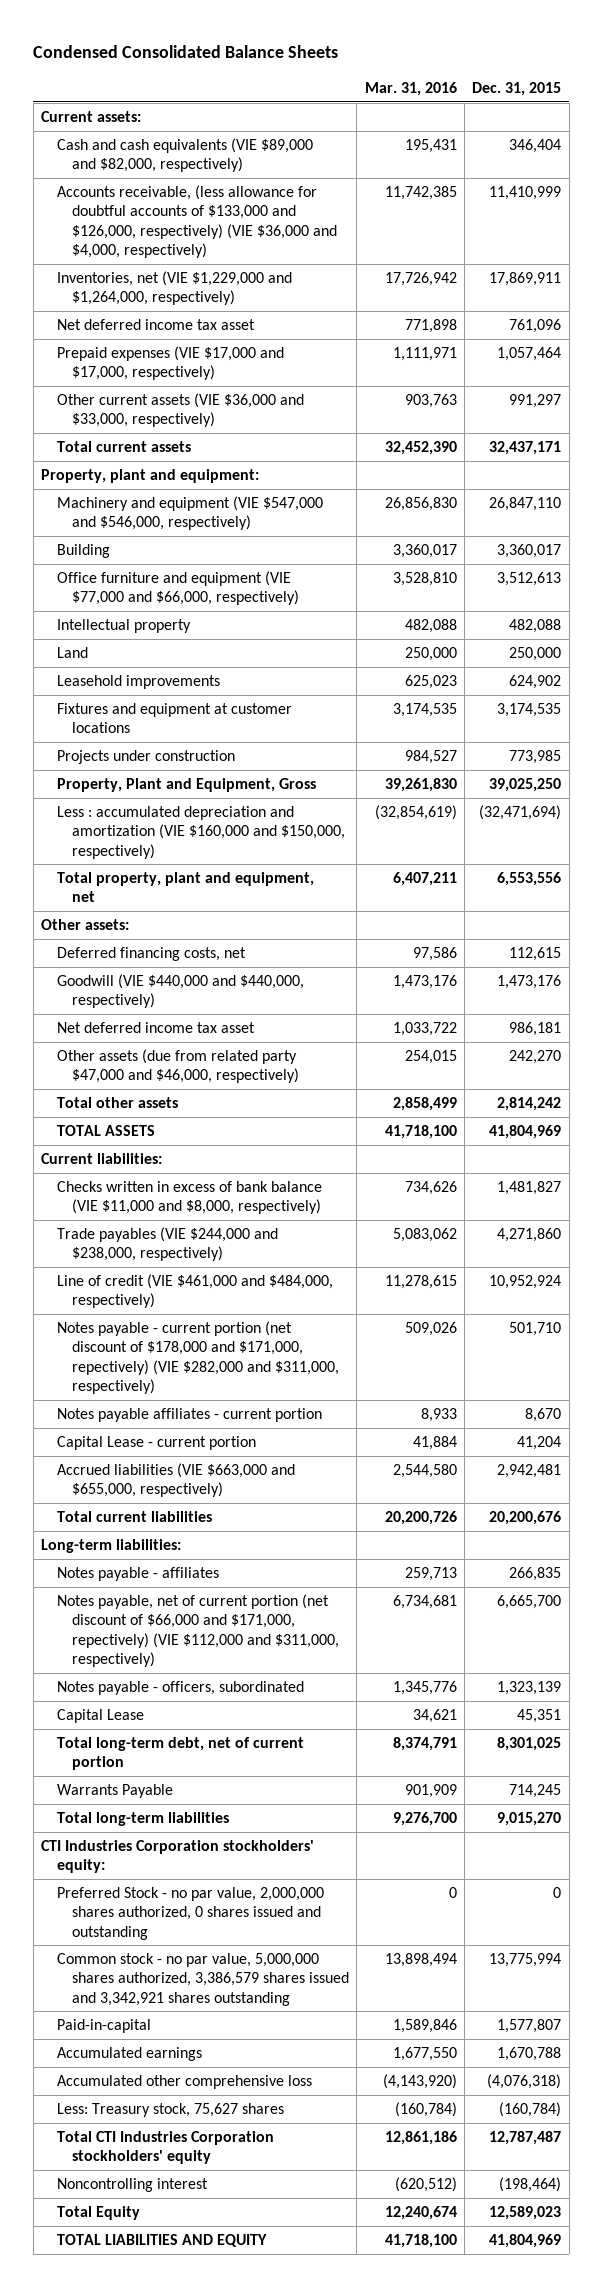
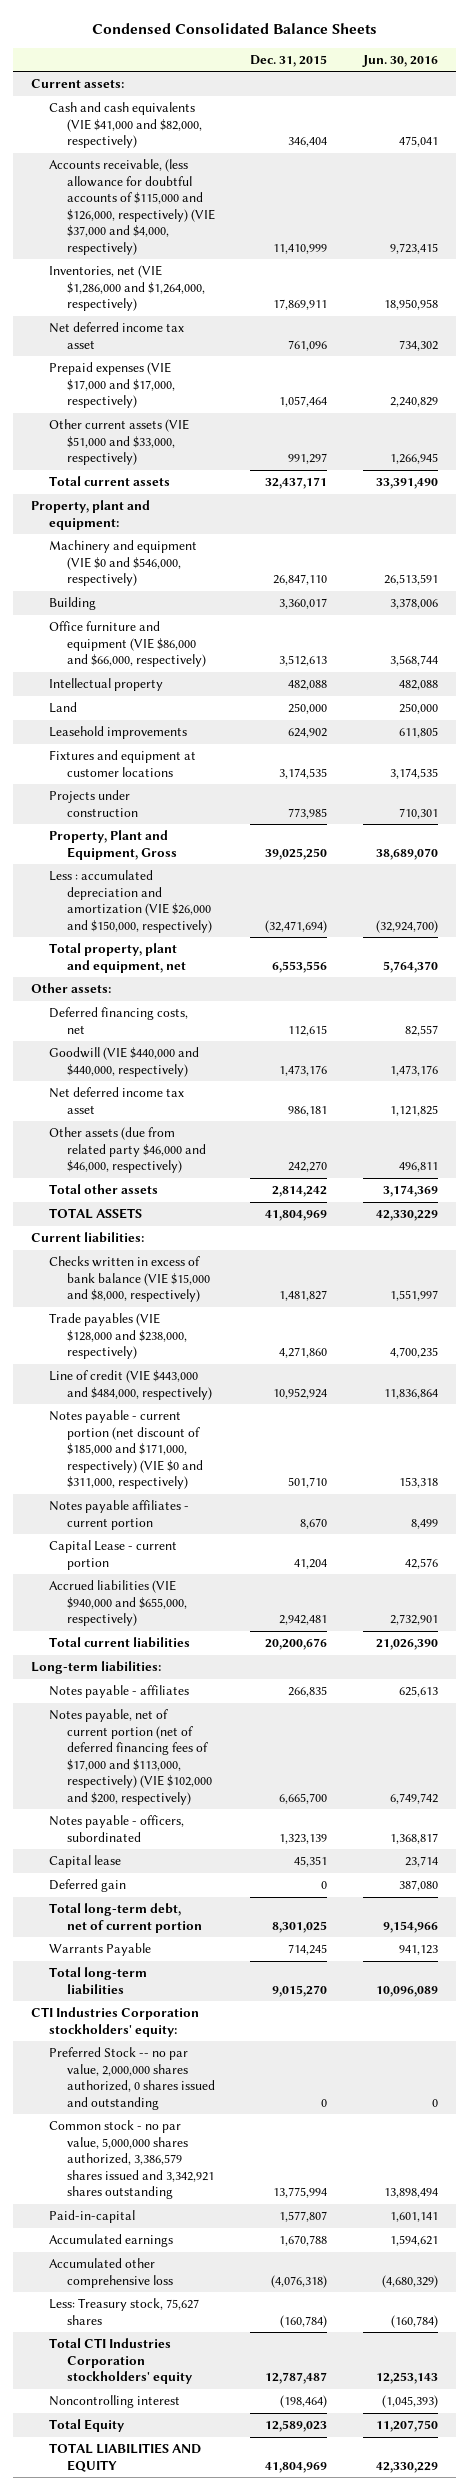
[364,81,457,96] Mar. 31, 2016 -> none
none -> [362,55,439,68] Jun. 30, 2016
[56,138,313,173] Cash and cash equivalents (VIE $89,000 and $82,000, respectively) -> [49,102,202,149] Cash and cash equivalents (VIE $41,000 and $82,000, respectively)
[56,185,337,258] Accounts receivable, (less allowance for doubtful accounts of $133,000 and $126,000, respectively) (VIE $36,000 and $4,000, respectively) -> [49,159,215,255] Accounts receivable, (less allowance for doubtful accounts of $115,000 and $126,000, respectively) (VIE $37,000 and $4,000, respectively)
[56,271,292,306] Inventories, net (VIE $1,229,000 and $1,264,000, respectively) -> [49,265,205,312] Inventories, net (VIE $1,286,000 and $1,264,000, respectively)
[56,393,304,428] Other current assets (VIE $36,000 and $33,000, respectively) -> [49,419,190,466] Other current assets (VIE $51,000 and $33,000, respectively)
[56,496,323,531] Machinery and equipment (VIE $547,000 and $546,000, respectively) -> [49,540,198,587] Machinery and equipment (VIE $0 and $546,000, respectively)
[56,571,299,606] Office furniture and equipment (VIE $77,000 and $66,000, respectively) -> [49,621,206,668] Office furniture and equipment (VIE $86,000 and $66,000, respectively)
[56,806,345,859] Less : accumulated depreciation and amortization (VIE $160,000 and $150,000, respectively) -> [49,870,212,933] Less : accumulated depreciation and amortization (VIE $26,000 and $150,000, respectively)
[56,1049,299,1084] Other assets (due from related party $47,000 and $46,000, respectively) -> [49,1127,206,1174] Other assets (due from related party $46,000 and $46,000, respectively)
[56,1181,322,1215] Checks written in excess of bank balance (VIE $11,000 and $8,000, respectively) -> [49,1256,210,1303] Checks written in excess of bank balance (VIE $15,000 and $8,000, respectively)
[56,1227,278,1262] Trade payables (VIE $244,000 and $238,000, respectively) -> [49,1313,187,1360] Trade payables (VIE $128,000 and $238,000, respectively)
[56,1274,333,1309] Line of credit (VIE $461,000 and $484,000, respectively) -> [49,1370,212,1400] Line of credit (VIE $443,000 and $484,000, respectively)
[56,1321,339,1394] Notes payable - current portion (net discount of $178,000 and $171,000, repectively) (VIE $282,000 and $311,000, respectively) -> [49,1410,203,1490] Notes payable - current portion (net discount of $185,000 and $171,000, respectively) (VIE $0 and $311,000, respectively)
[56,1463,295,1498] Accrued liabilities (VIE $663,000 and $655,000, respectively) -> [49,1580,187,1627] Accrued liabilities (VIE $940,000 and $655,000, respectively)
[56,1594,339,1667] Notes payable, net of current portion (net discount of $66,000 and $171,000, repectively) (VIE $112,000 and $311,000, respectively) -> [49,1709,212,1805] Notes payable, net of current portion (net of deferred financing fees of $17,000 and $113,000, respectively) (VIE $102,000 and $200, respectively)
[56,1709,144,1724] Capital Lease -> [49,1855,122,1869] Capital lease
none -> [49,1879,127,1893] Deferred gain
[56,1887,324,1940] Preferred Stock - no par value, 2,000,000 shares authorized, 0 shares issued and outstanding -> [49,2047,215,2110] Preferred Stock -- no par value, 2,000,000 shares authorized, 0 shares issued and outstanding

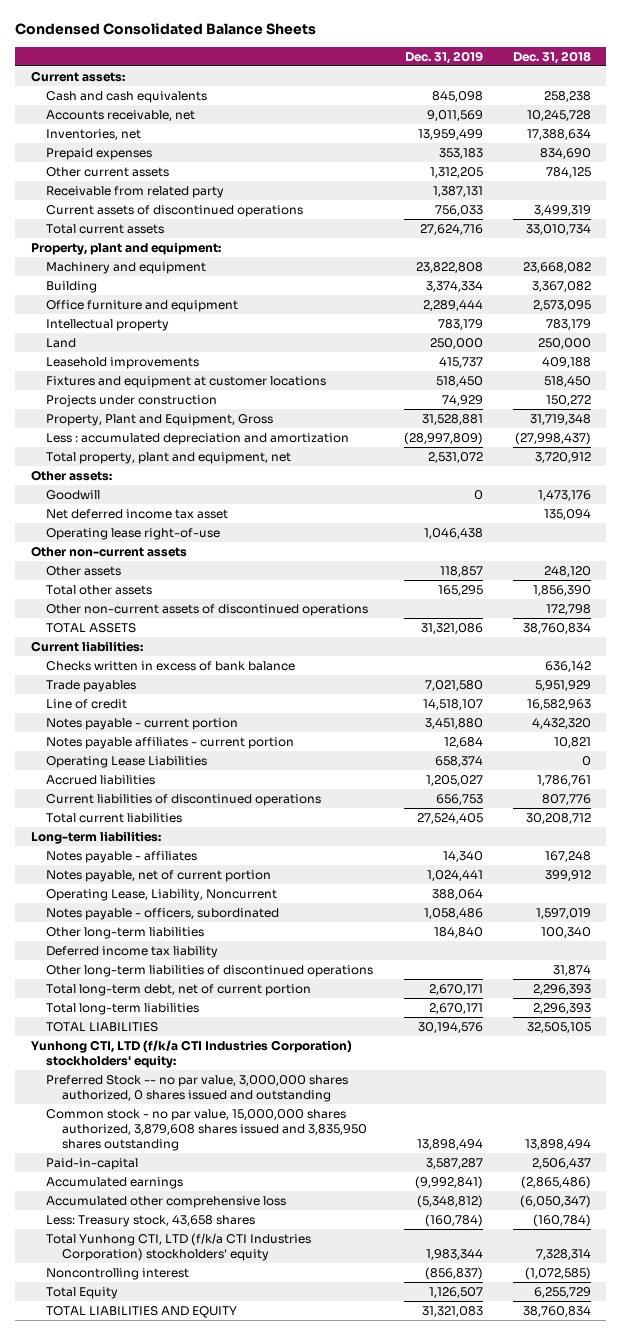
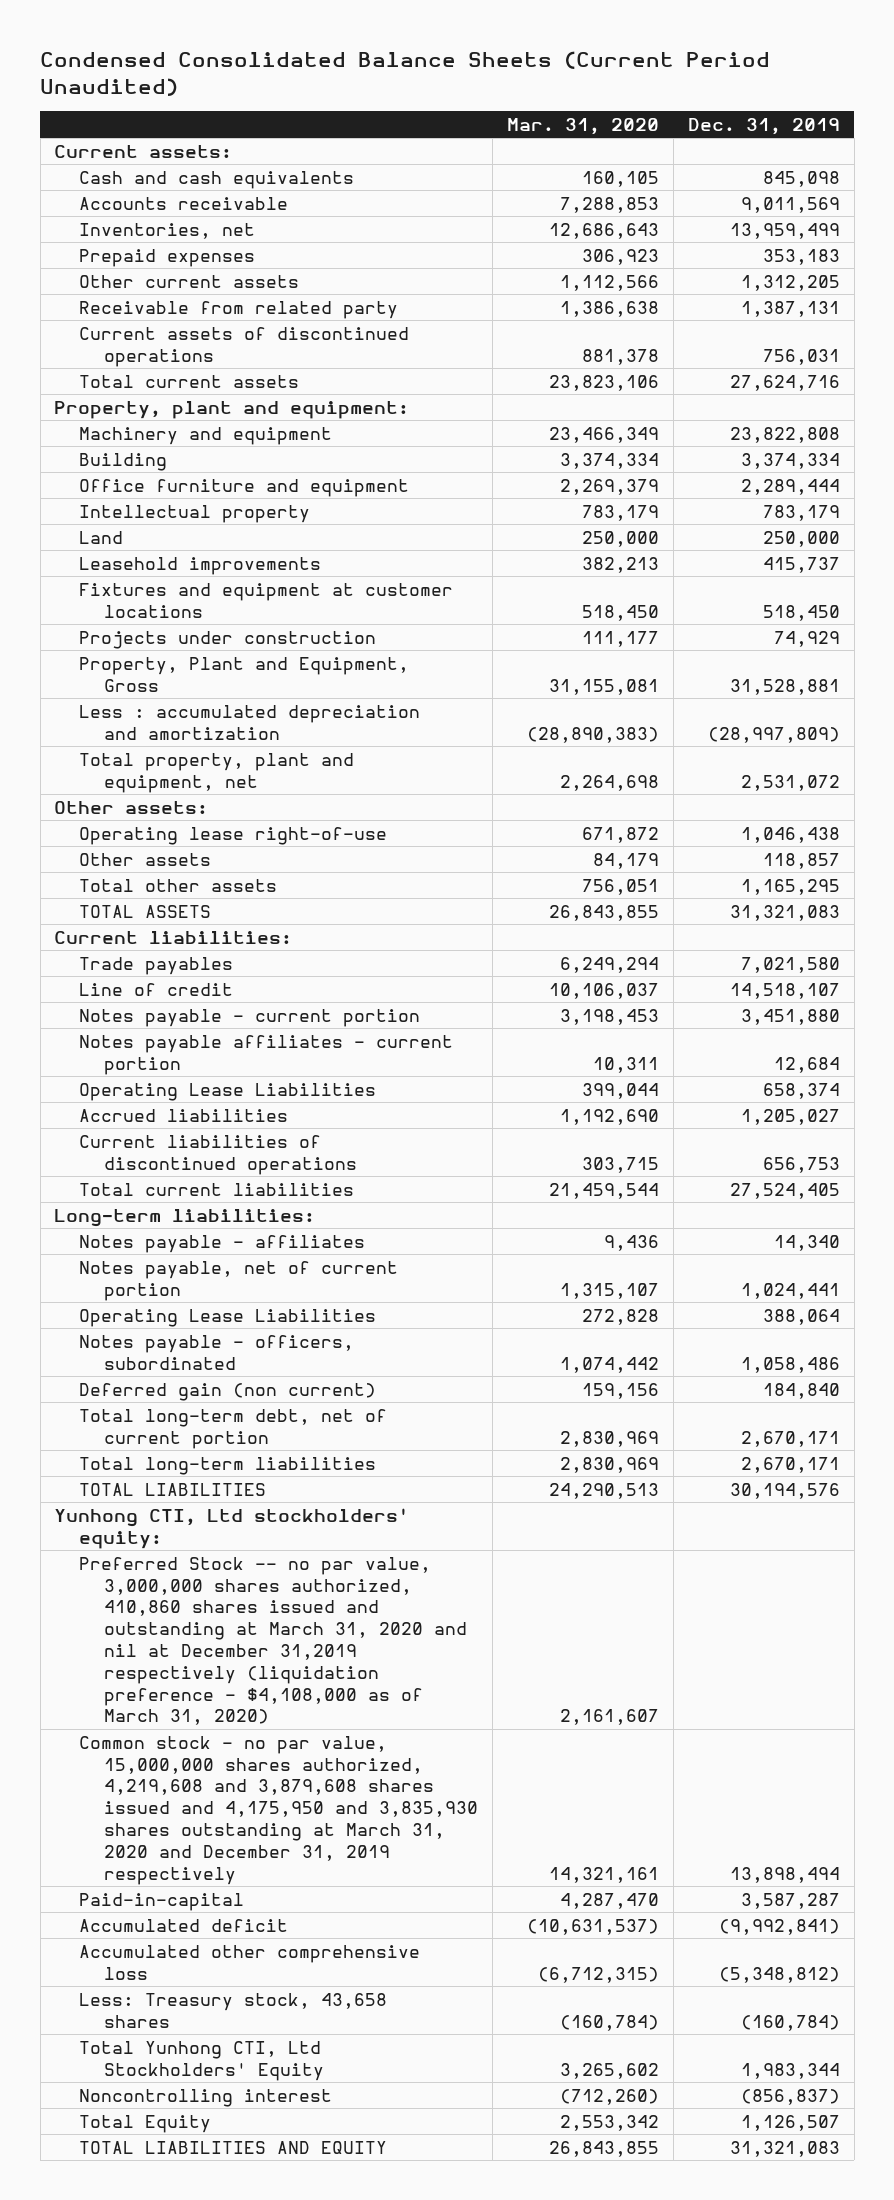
[15,23,317,36] Condensed Consolidated Balance Sheets -> [40,50,771,96] Condensed Consolidated Balance Sheets (Current Period Unaudited)
[512,50,591,64] Dec. 31, 2018 -> none
none -> [507,117,660,135] Mar. 31, 2020
[46,110,196,122] Accounts receivable, net -> [79,196,289,210] Accounts receivable
[434,205,483,217] 756,033 -> [762,348,840,365] 756,031
[46,490,101,501] Goodwill -> none
[46,509,229,520] Net deferred income tax asset -> none
[30,546,187,558] Other non-current assets -> none
[46,604,369,617] Other non-current assets of discontinued operations -> none
[437,585,483,597] 165,295 -> [740,878,840,895] 1,165,295
[420,623,483,635] 31,321,086 -> [729,904,840,921] 31,321,083
[46,661,296,672] Checks written in excess of bank balance -> none
[46,889,278,902] Operating Lease, Liability, Noncurrent -> [79,1308,377,1327] Operating Lease Liabilities
[46,946,219,959] Deferred income tax liability -> none
[46,965,374,978] Other long-term liabilities of discontinued operations -> none
[46,927,205,940] Other long-term liabilities -> [79,1382,377,1401] Deferred gain (non current)
[30,1040,352,1069] Yunhong CTI, LTD (f/k/a CTI Industries Corporation) stockholders' equity: -> [54,1507,410,1549] Yunhong CTI, Ltd stockholders' equity:
[46,1075,349,1103] Preferred Stock -- no par value, 3,000,000 shares authorized, 0 shares issued and outstanding -> [79,1556,468,1726] Preferred Stock -- no par value, 3,000,000 shares authorized, 410,860 shares issued and outstanding at March 31, 2020 and nil at December 31,2019 respectively (liquidation preference - $4,108,000 as of March 31, 2020)
[46,1109,367,1151] Common stock - no par value, 15,000,000 shares authorized, 3,879,608 shares issued and 3,835,950 shares outstanding -> [79,1735,479,1885] Common stock - no par value, 15,000,000 shares authorized, 4,219,608 and 3,879,608 shares issued and 4,175,950 and 3,835,930 shares outstanding at March 31, 2020 and December 31, 2019 respectively
[46,1177,184,1190] Accumulated earnings -> [79,1918,289,1932] Accumulated deficit
[46,1233,312,1262] Total Yunhong CTI, LTD (f/k/a CTI Industries Corporation) stockholders' equity -> [79,2040,325,2081] Total Yunhong CTI, Ltd Stockholders' Equity

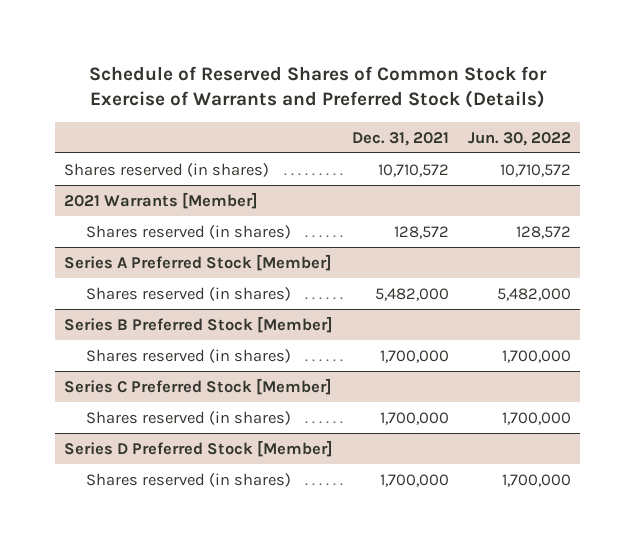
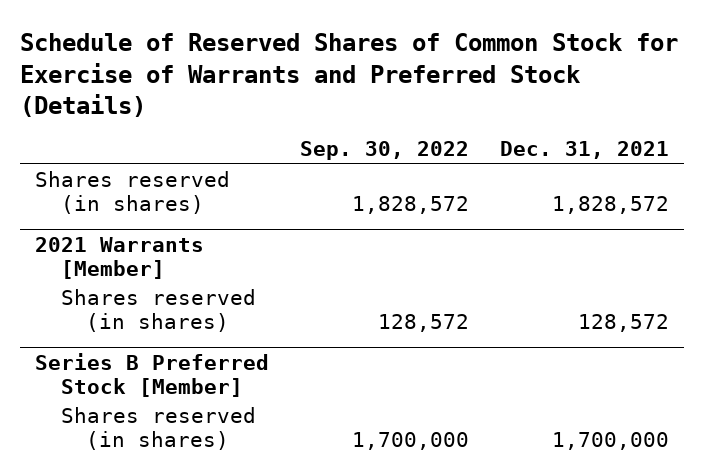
[467,131,571,146] Jun. 30, 2022 -> none
none -> [300,141,470,161] Sep. 30, 2022
[378,163,450,177] 10,710,572 -> [551,195,669,214] 1,828,572
[64,253,333,271] Series A Preferred Stock [Member] -> none
[85,286,291,301] Shares reserved (in shares) -> none
[64,377,333,395] Series C Preferred Stock [Member] -> none
[85,410,291,425] Shares reserved (in shares) -> none
[64,439,334,457] Series D Preferred Stock [Member] -> none
[85,472,291,487] Shares reserved (in shares) -> none

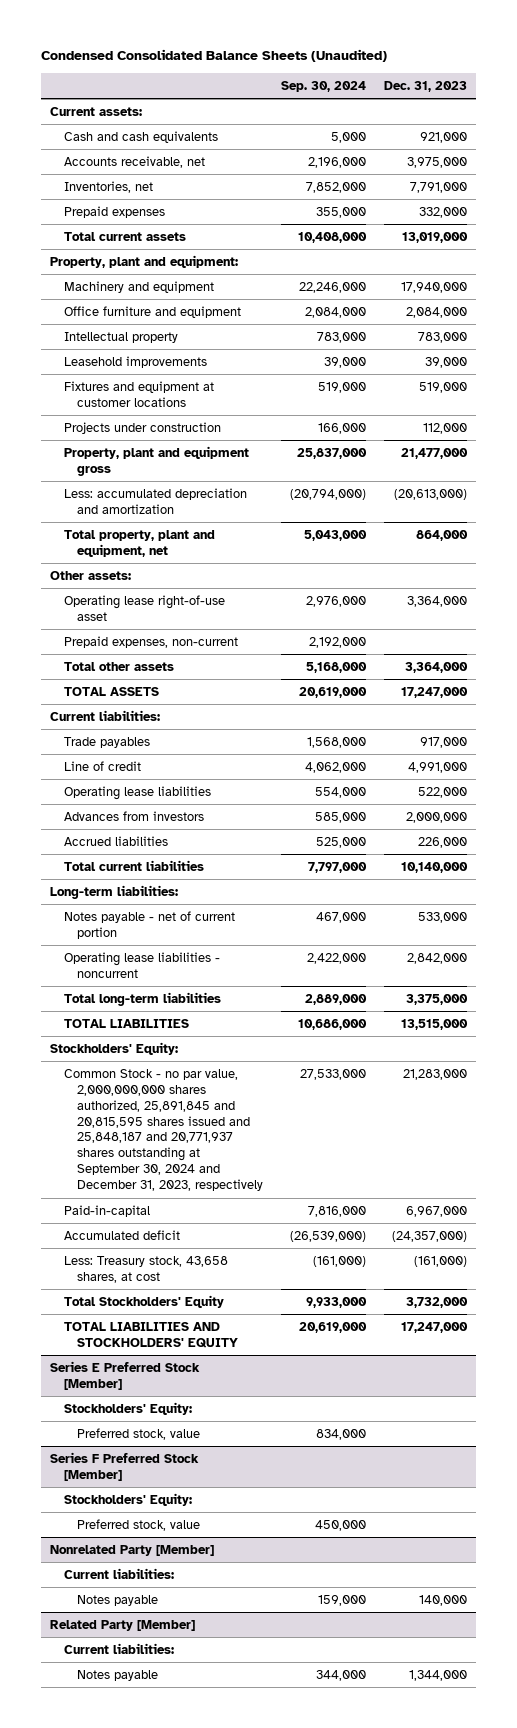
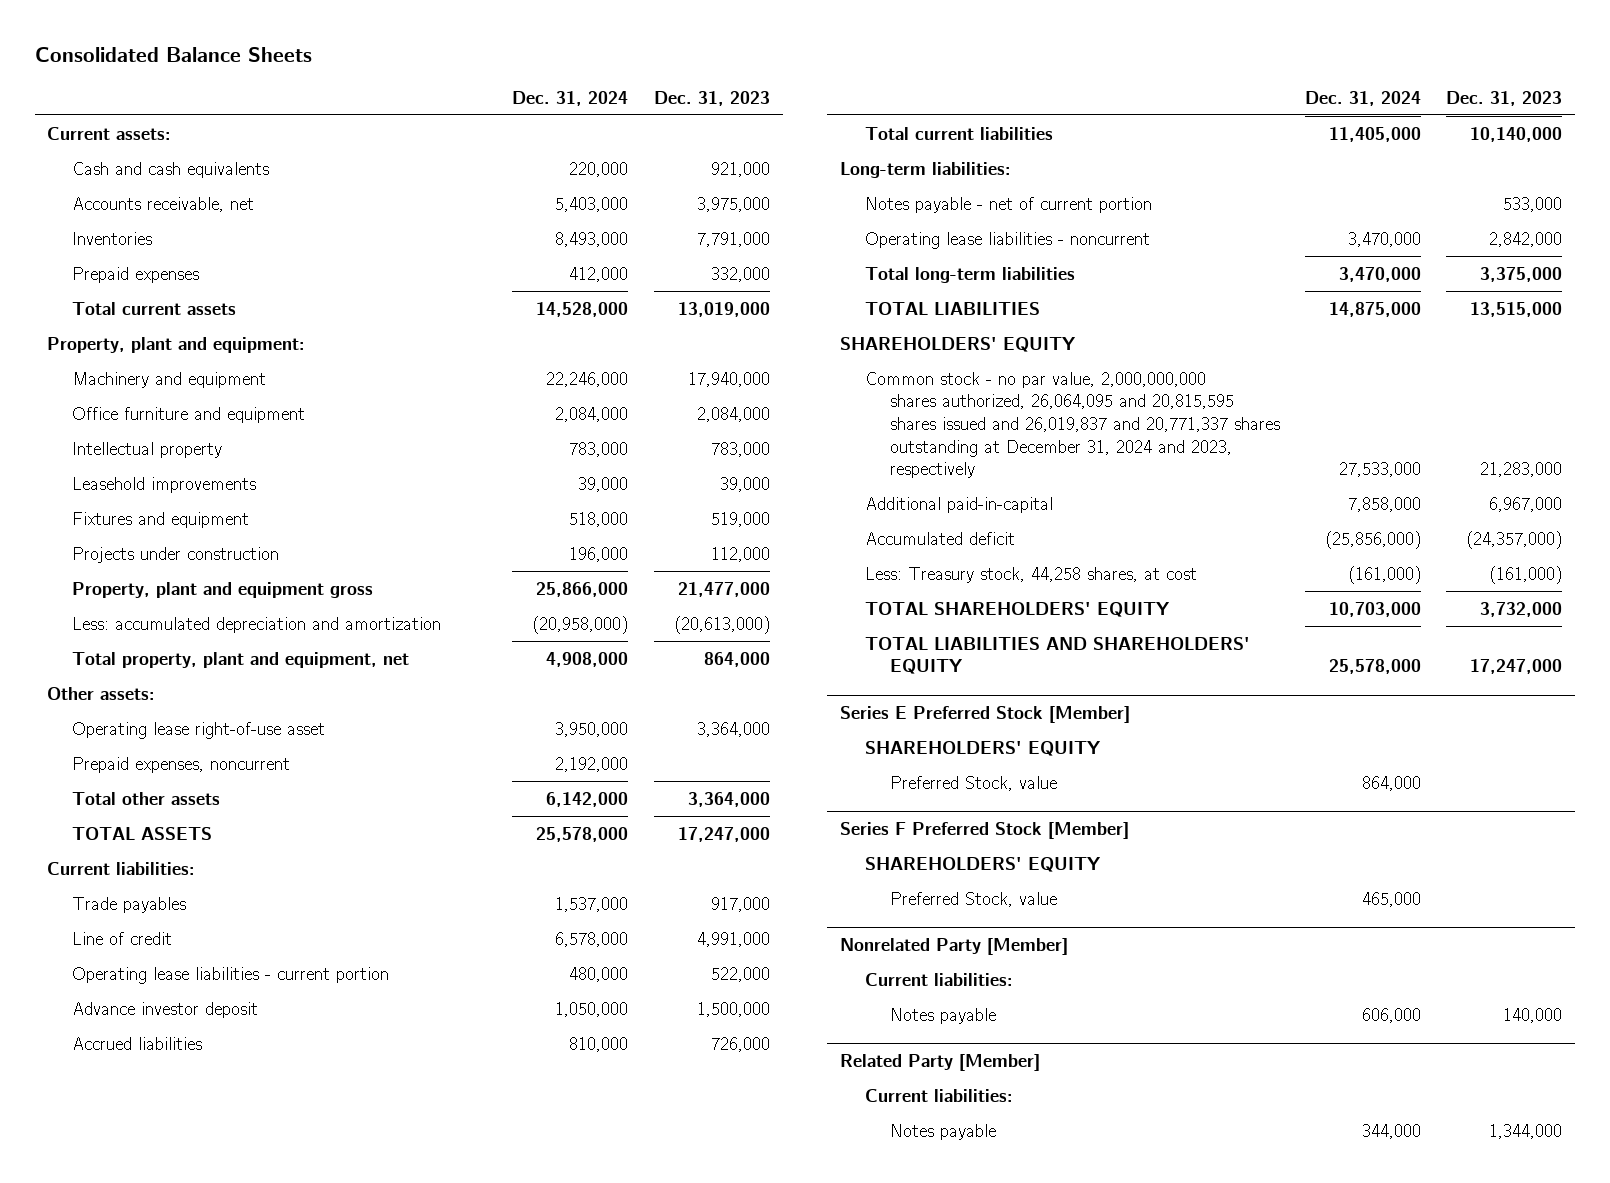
[41,49,388,63] Condensed Consolidated Balance Sheets (Unaudited) -> [34,47,312,63] Consolidated Balance Sheets
[280,80,366,92] Sep. 30, 2024 -> none
none -> [512,90,629,106] Dec. 31, 2024
[63,180,153,193] Inventories, net -> [72,231,153,245] Inventories
[63,380,214,407] Fixtures and equipment at customer locations -> [72,511,250,528] Fixtures and equipment
[63,635,238,648] Prepaid expenses, non-current -> [72,756,291,773] Prepaid expenses, noncurrent
[63,785,211,800] Operating lease liabilities -> [72,966,390,984] Operating lease liabilities - current portion
[63,810,204,821] Advances from investors -> [72,1001,259,1018] Advance investor deposit
[405,811,467,823] 2,000,000 -> [696,1001,770,1017] 1,500,000
[417,836,467,848] 226,000 -> [710,1036,770,1052] 726,000
[50,1041,179,1055] Stockholders' Equity: -> [839,336,1076,352] SHAREHOLDERS' EQUITY
[63,1068,263,1191] Common Stock - no par value, 2,000,000,000 shares authorized, 25,891,845 and 20,815,595 shares issued and 25,848,187 and 20,771,937 shares outstanding at September 30, 2024 and December 31, 2023, respectively -> [864,371,1280,479] Common stock - no par value, 2,000,000,000 shares authorized, 26,064,095 and 20,815,595 shares issued and 26,019,837 and 20,771,337 shares outstanding at December 31, 2024 and 2023, respectively
[63,1204,150,1217] Paid-in-capital -> [864,496,1053,513] Additional paid-in-capital
[63,1255,228,1283] Less: Treasury stock, 43,658 shares, at cost -> [864,566,1197,583] Less: Treasury stock, 44,258 shares, at cost
[63,1294,224,1308] Total Stockholders' Equity -> [864,601,1170,617] TOTAL SHAREHOLDERS' EQUITY
[63,1321,238,1348] TOTAL LIABILITIES AND STOCKHOLDERS' EQUITY -> [864,636,1250,675] TOTAL LIABILITIES AND SHAREHOLDERS' EQUITY
[63,1401,192,1415] Stockholders' Equity: -> [864,740,1101,756] SHAREHOLDERS' EQUITY
[76,1427,200,1440] Preferred stock, value -> [889,775,1057,791] Preferred Stock, value
[63,1492,192,1506] Stockholders' Equity: -> [864,856,1101,872] SHAREHOLDERS' EQUITY
[76,1518,200,1531] Preferred stock, value -> [889,891,1057,907] Preferred Stock, value

